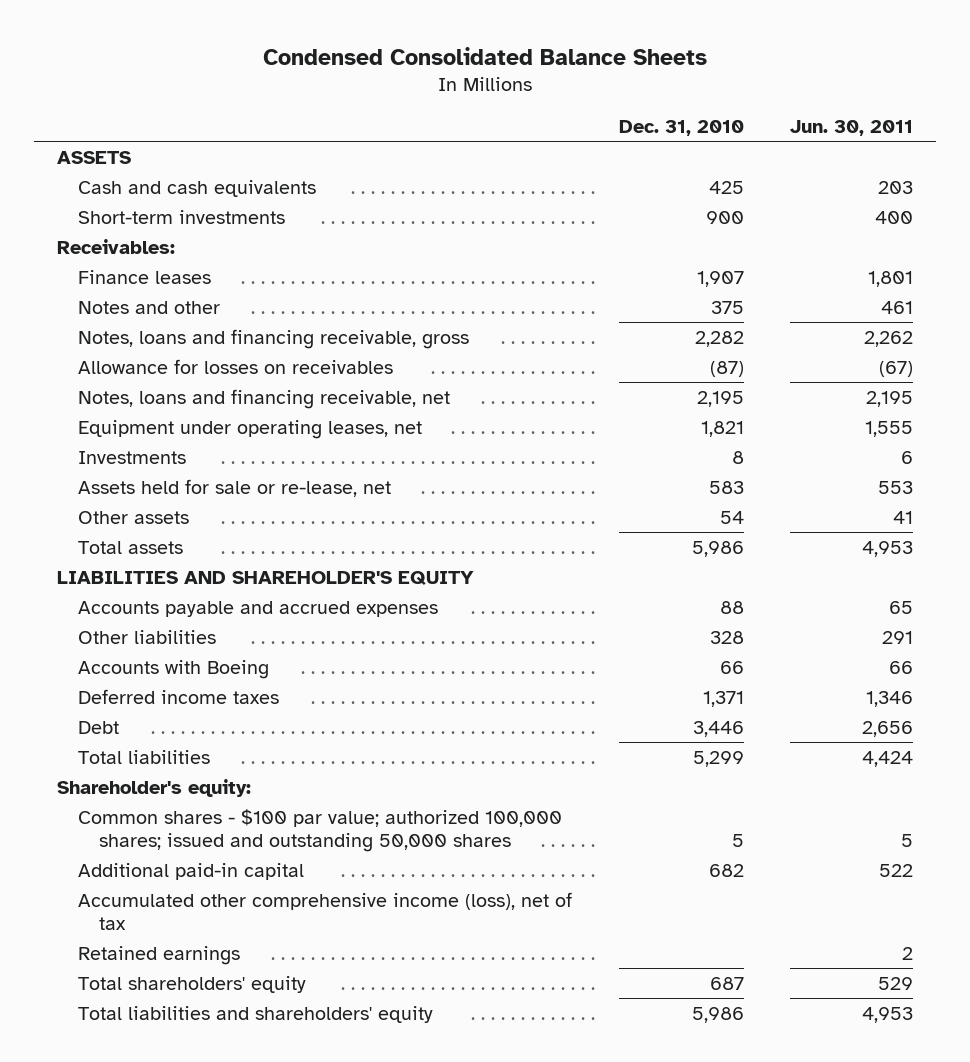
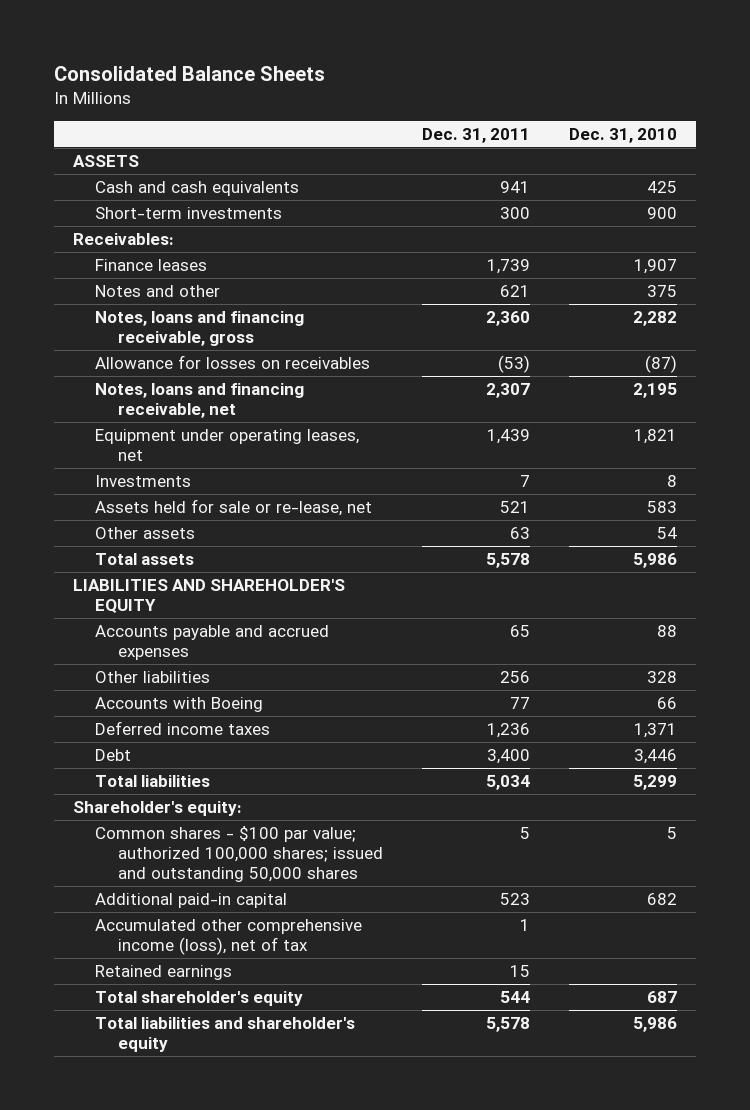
[262,46,707,65] Condensed Consolidated Balance Sheets -> [53,65,325,81] Consolidated Balance Sheets
[789,120,913,137] Jun. 30, 2011 -> none
none -> [421,128,530,144] Dec. 31, 2011
[78,975,307,993] Total shareholders' equity -> [95,991,304,1007] Total shareholder's equity
[78,1005,434,1023] Total liabilities and shareholders' equity -> [95,1017,356,1053] Total liabilities and shareholder's equity

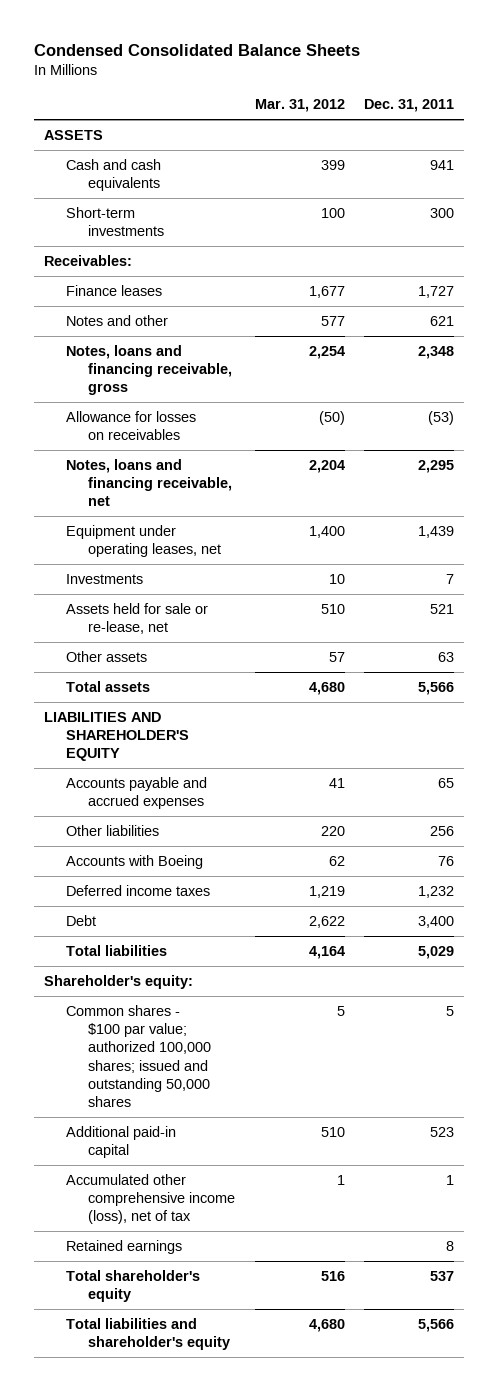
[53,65,325,81] Consolidated Balance Sheets -> [33,44,360,57] Condensed Consolidated Balance Sheets
[568,128,677,144] Dec. 31, 2010 -> none
none -> [254,99,345,113] Mar. 31, 2012
[486,259,530,275] 1,739 -> [418,285,455,298] 1,727
[485,311,530,327] 2,360 -> [418,345,455,359] 2,348
[485,383,530,399] 2,307 -> [418,459,455,473] 2,295
[485,553,530,569] 5,578 -> [418,681,455,695] 5,566
[509,697,530,710] 77 -> [438,855,455,866] 76
[486,723,530,739] 1,236 -> [418,885,455,898] 1,232
[485,775,530,791] 5,034 -> [418,945,455,959] 5,029
[509,965,530,978] 15 -> [446,1240,455,1251] 8
[499,991,530,1004] 544 -> [430,1270,455,1281] 537
[485,1017,530,1033] 5,578 -> [418,1318,455,1332] 5,566

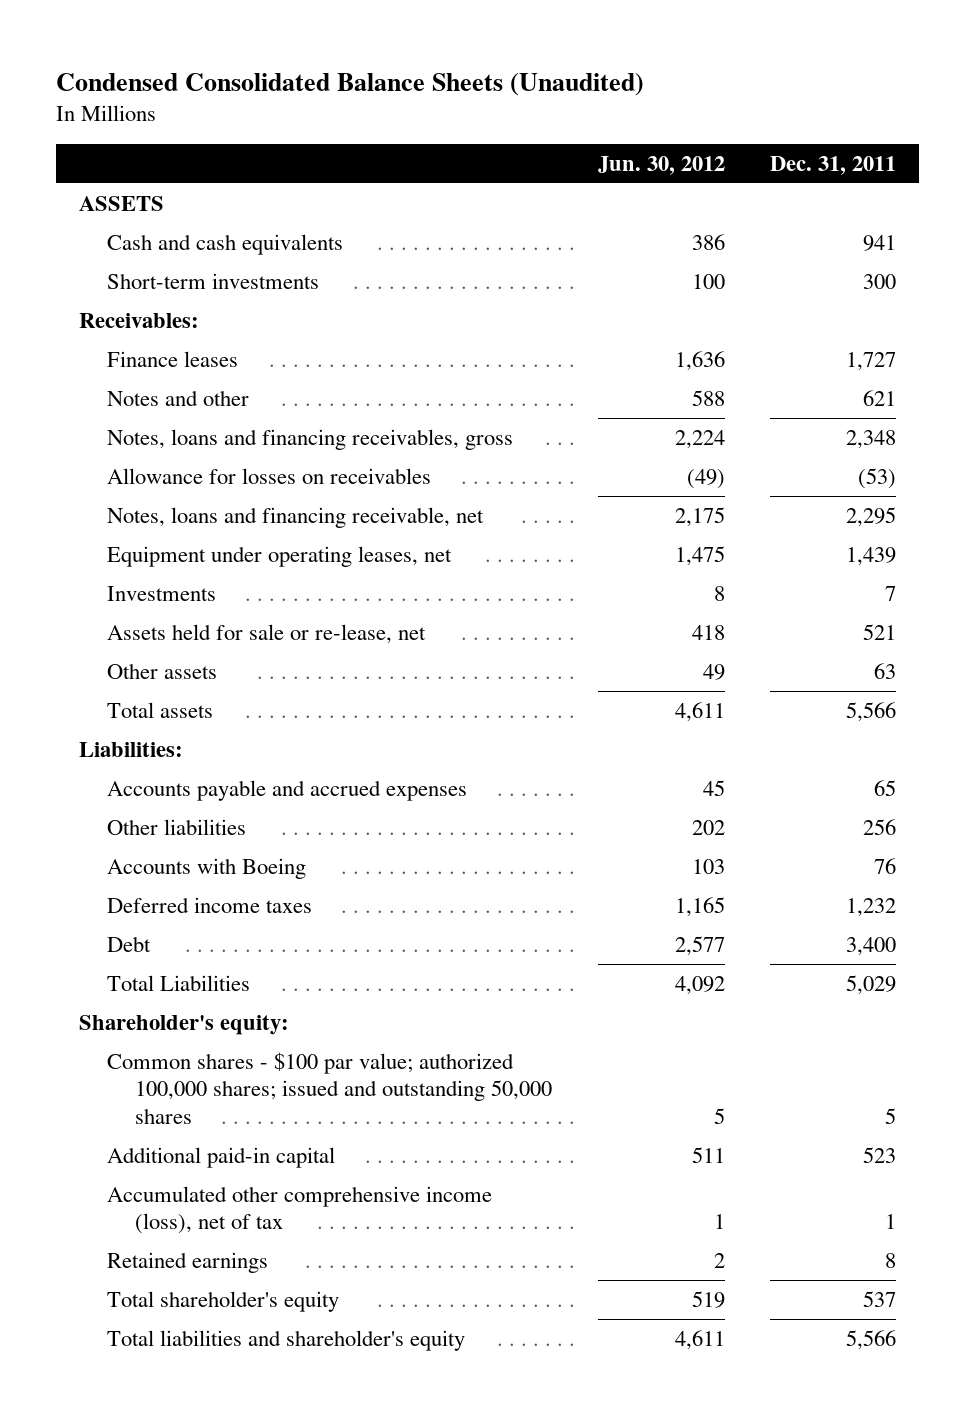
[33,44,360,57] Condensed Consolidated Balance Sheets -> [55,72,644,96] Condensed Consolidated Balance Sheets (Unaudited)
[254,99,345,113] Mar. 31, 2012 -> none
none -> [597,155,725,175] Jun. 30, 2012
[65,344,232,396] Notes, loans and financing receivable, gross -> [106,428,513,450] Notes, loans and financing receivables, gross
[43,711,189,762] LIABILITIES AND SHAREHOLDER'S EQUITY -> none
none -> [78,741,183,757] Liabilities:
[65,944,167,956] Total liabilities -> [106,974,250,991] Total Liabilities

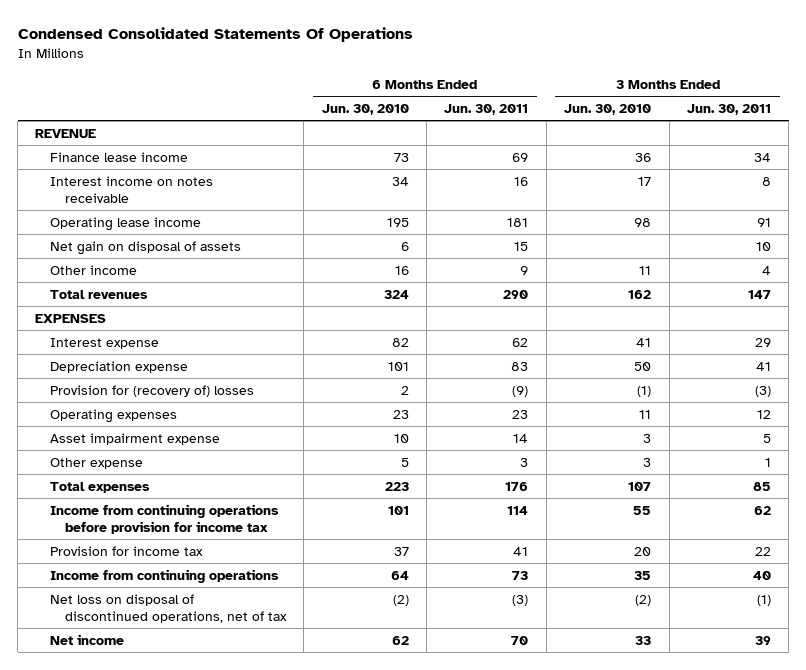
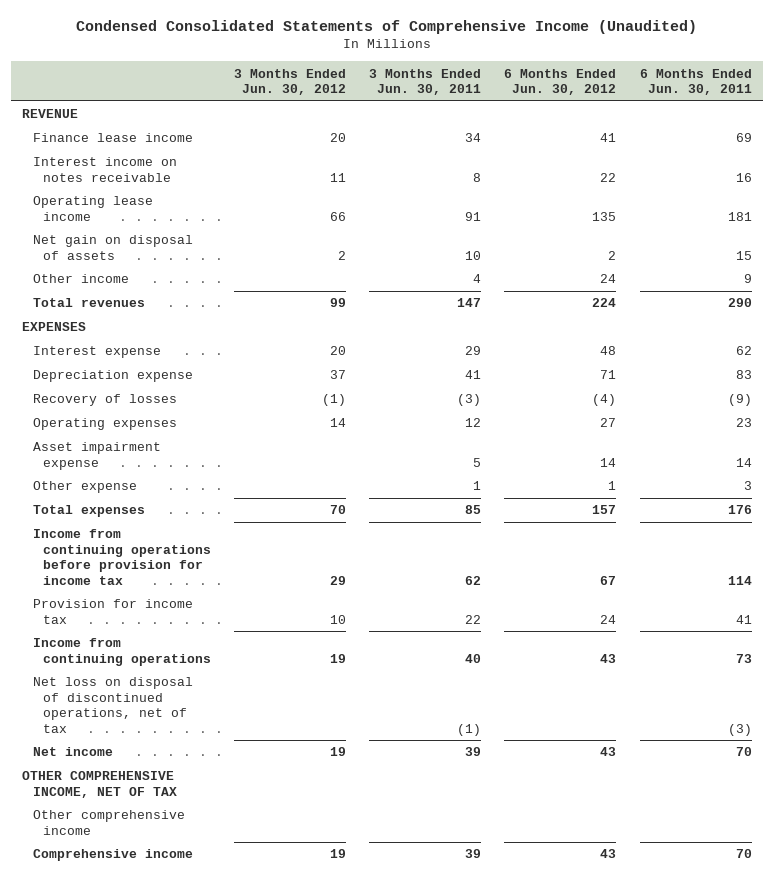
[17,27,413,43] Condensed Consolidated Statements Of Operations -> [75,19,697,34] Condensed Consolidated Statements of Comprehensive Income (Unaudited)
[321,104,409,116] Jun. 30, 2010 -> none
[564,104,652,116] Jun. 30, 2010 -> none
none -> [234,68,347,96] 3 Months Ended Jun. 30, 2012
none -> [504,68,617,96] 6 Months Ended Jun. 30, 2012
[50,384,255,397] Provision for (recovery of) losses -> [32,394,177,407] Recovery of losses
none -> [22,771,177,798] OTHER COMPREHENSIVE INCOME, NET OF TAX
none -> [32,810,185,835] Other comprehensive income
none -> [32,849,193,862] Comprehensive income

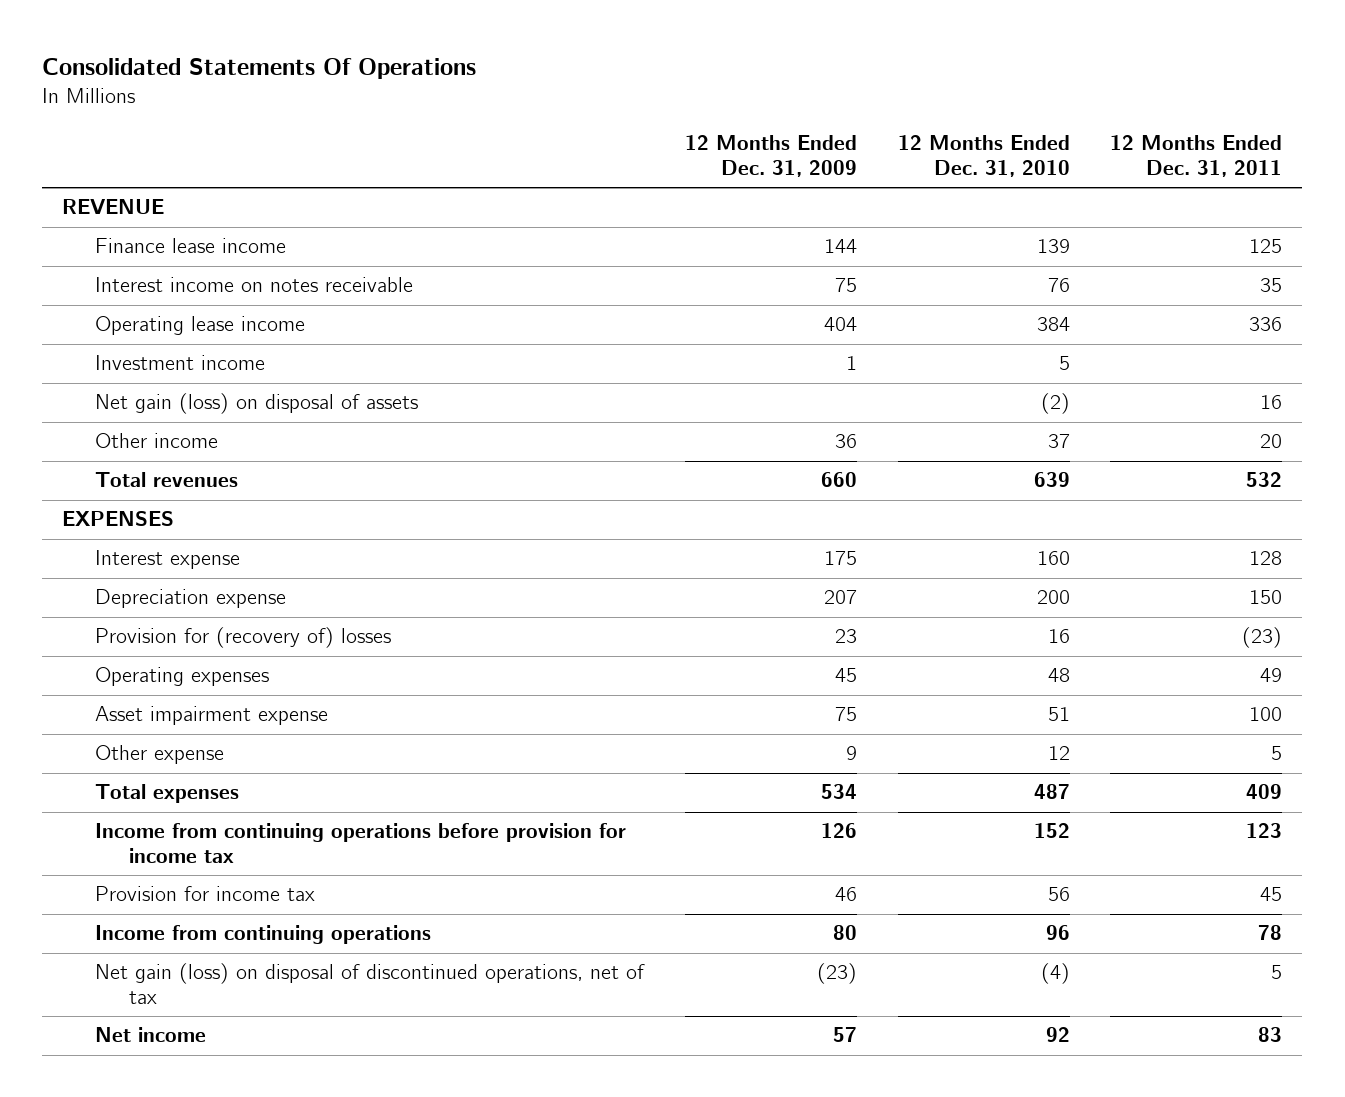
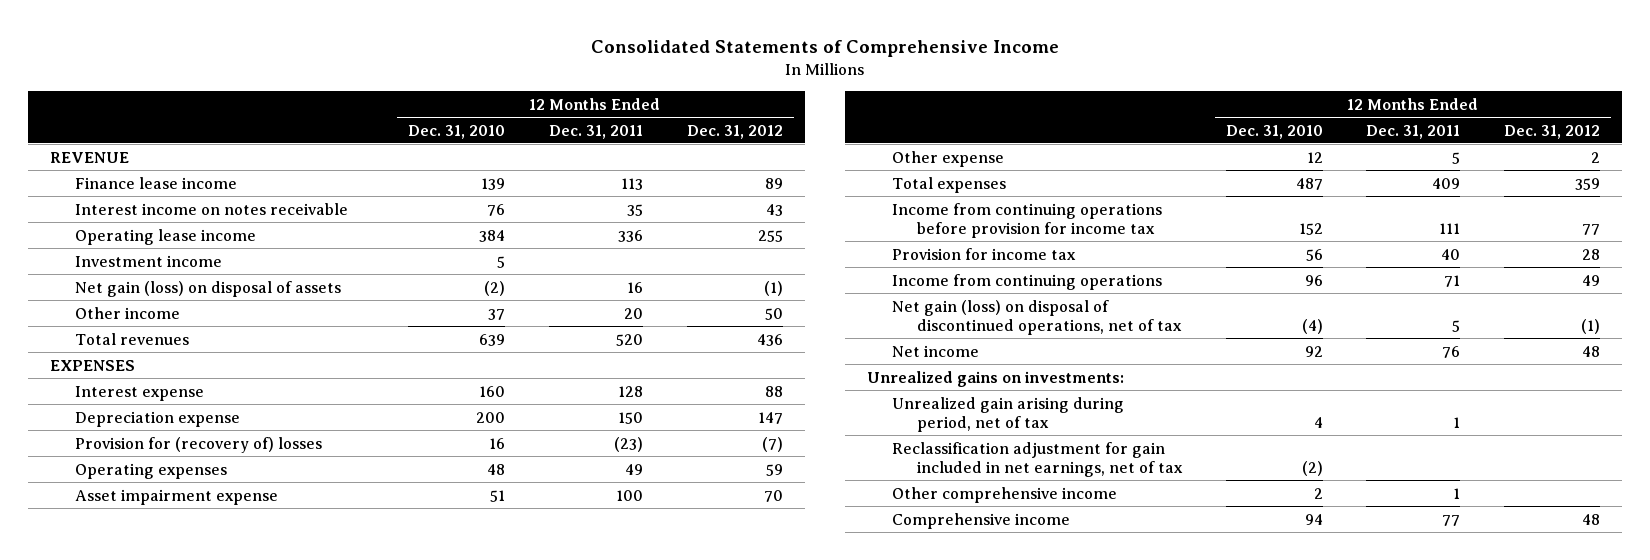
[42,57,477,79] Consolidated Statements Of Operations -> [590,39,1059,57] Consolidated Statements of Comprehensive Income
[685,135,858,177] 12 Months Ended Dec. 31, 2009 -> none
none -> [686,124,783,139] Dec. 31, 2012
[1249,239,1283,254] 125 -> [620,177,643,190] 113
[1246,472,1283,488] 532 -> [615,333,643,346] 520
[1246,823,1283,839] 123 -> [1439,223,1461,235] 111
[1260,887,1283,902] 45 -> [1441,248,1461,260] 40
[1258,925,1283,941] 78 -> [1444,274,1461,287] 71
[1258,1027,1283,1043] 83 -> [1442,345,1461,358] 76
none -> [866,370,1124,387] Unrealized gains on investments:
none -> [891,396,1124,433] Unrealized gain arising during period, net of tax
none -> [891,441,1183,478] Reclassification adjustment for gain included in net earnings, net of tax
none -> [891,486,1117,503] Other comprehensive income
none -> [891,512,1070,529] Comprehensive income

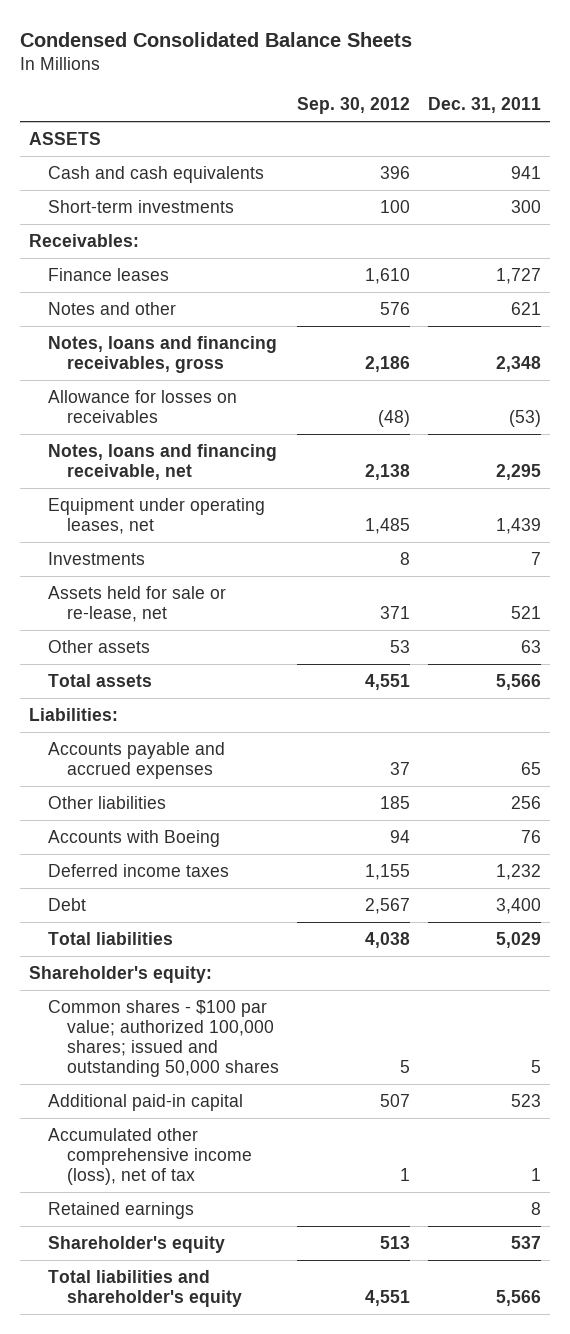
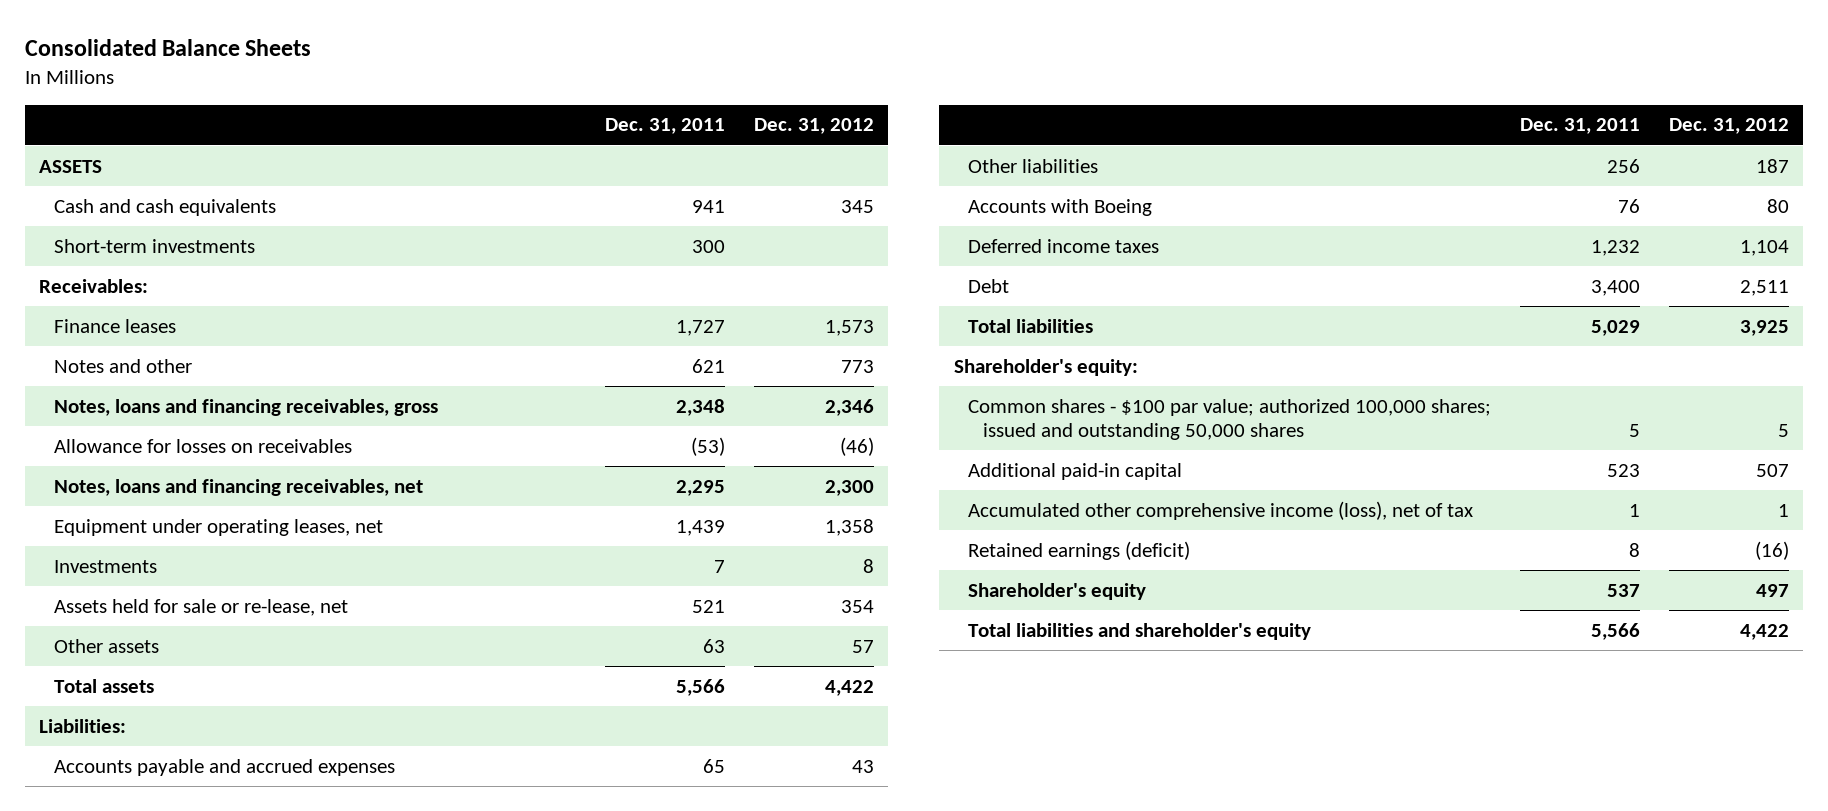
[20,31,413,47] Condensed Consolidated Balance Sheets -> [24,39,311,57] Consolidated Balance Sheets
[297,97,411,115] Sep. 30, 2012 -> none
none -> [753,118,874,135] Dec. 31, 2012
[48,443,278,480] Notes, loans and financing receivable, net -> [53,478,423,496] Notes, loans and financing receivables, net
[48,1201,195,1219] Retained earnings -> [968,540,1191,560] Retained earnings (deficit)

